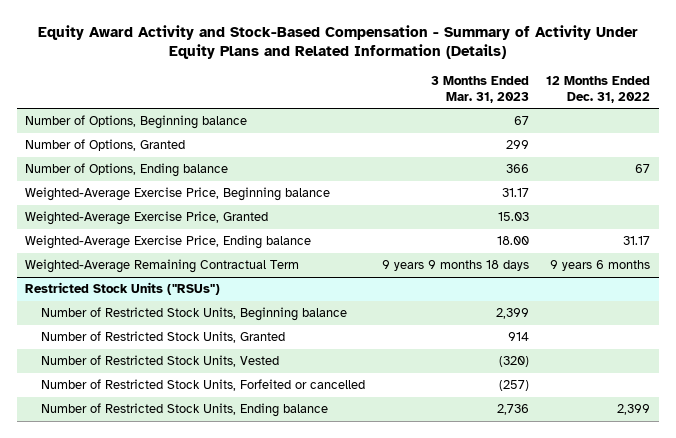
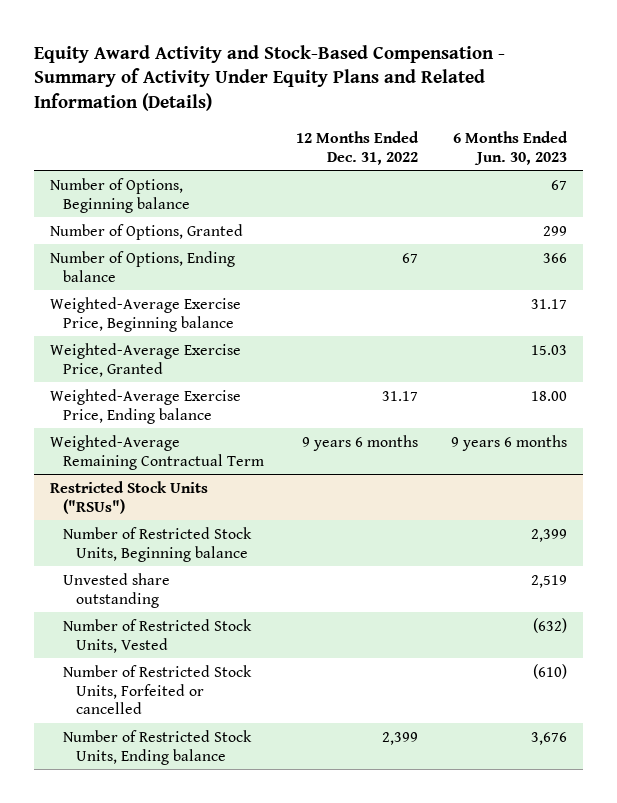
[431,76,530,103] 3 Months Ended Mar. 31, 2023 -> none
none -> [452,130,568,165] 6 Months Ended Jun. 30, 2023
[41,331,286,344] Number of Restricted Stock Units, Granted -> [62,572,170,608] Unvested share outstanding

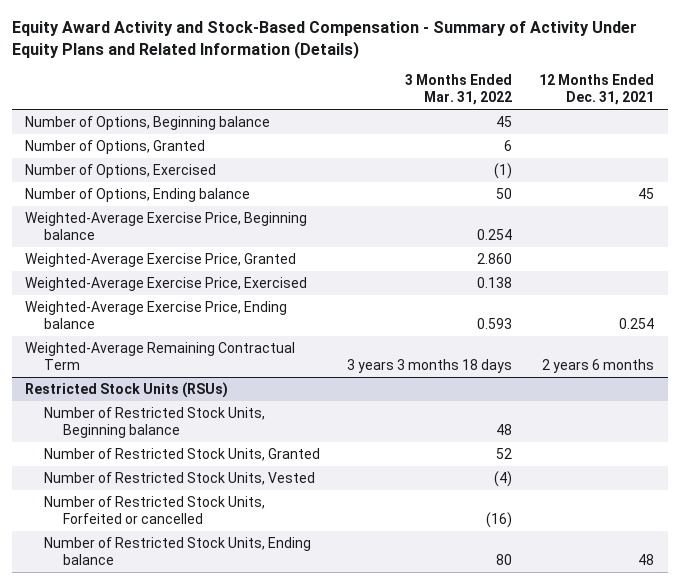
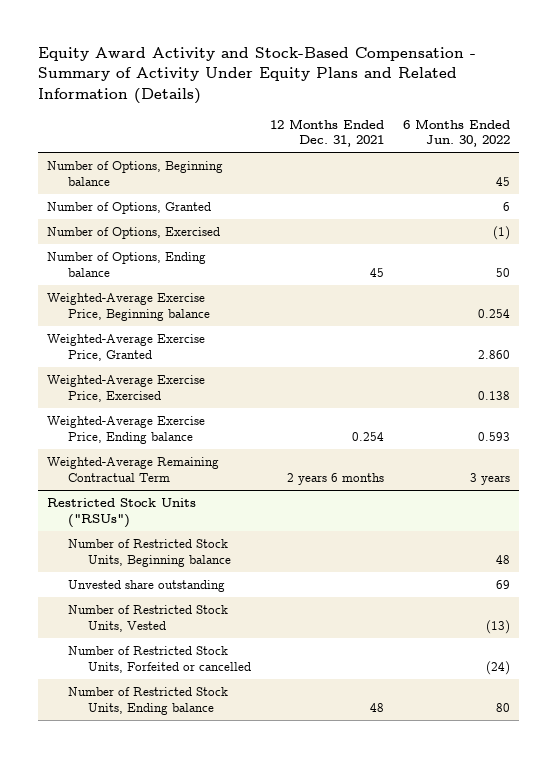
[405,74,513,106] 3 Months Ended Mar. 31, 2022 -> none
none -> [403,118,511,148] 6 Months Ended Jun. 30, 2022
[25,381,229,398] Restricted Stock Units (RSUs) -> [47,498,197,528] Restricted Stock Units ("RSUs")
[44,447,321,461] Number of Restricted Stock Units, Granted -> [67,580,225,593] Unvested share outstanding

